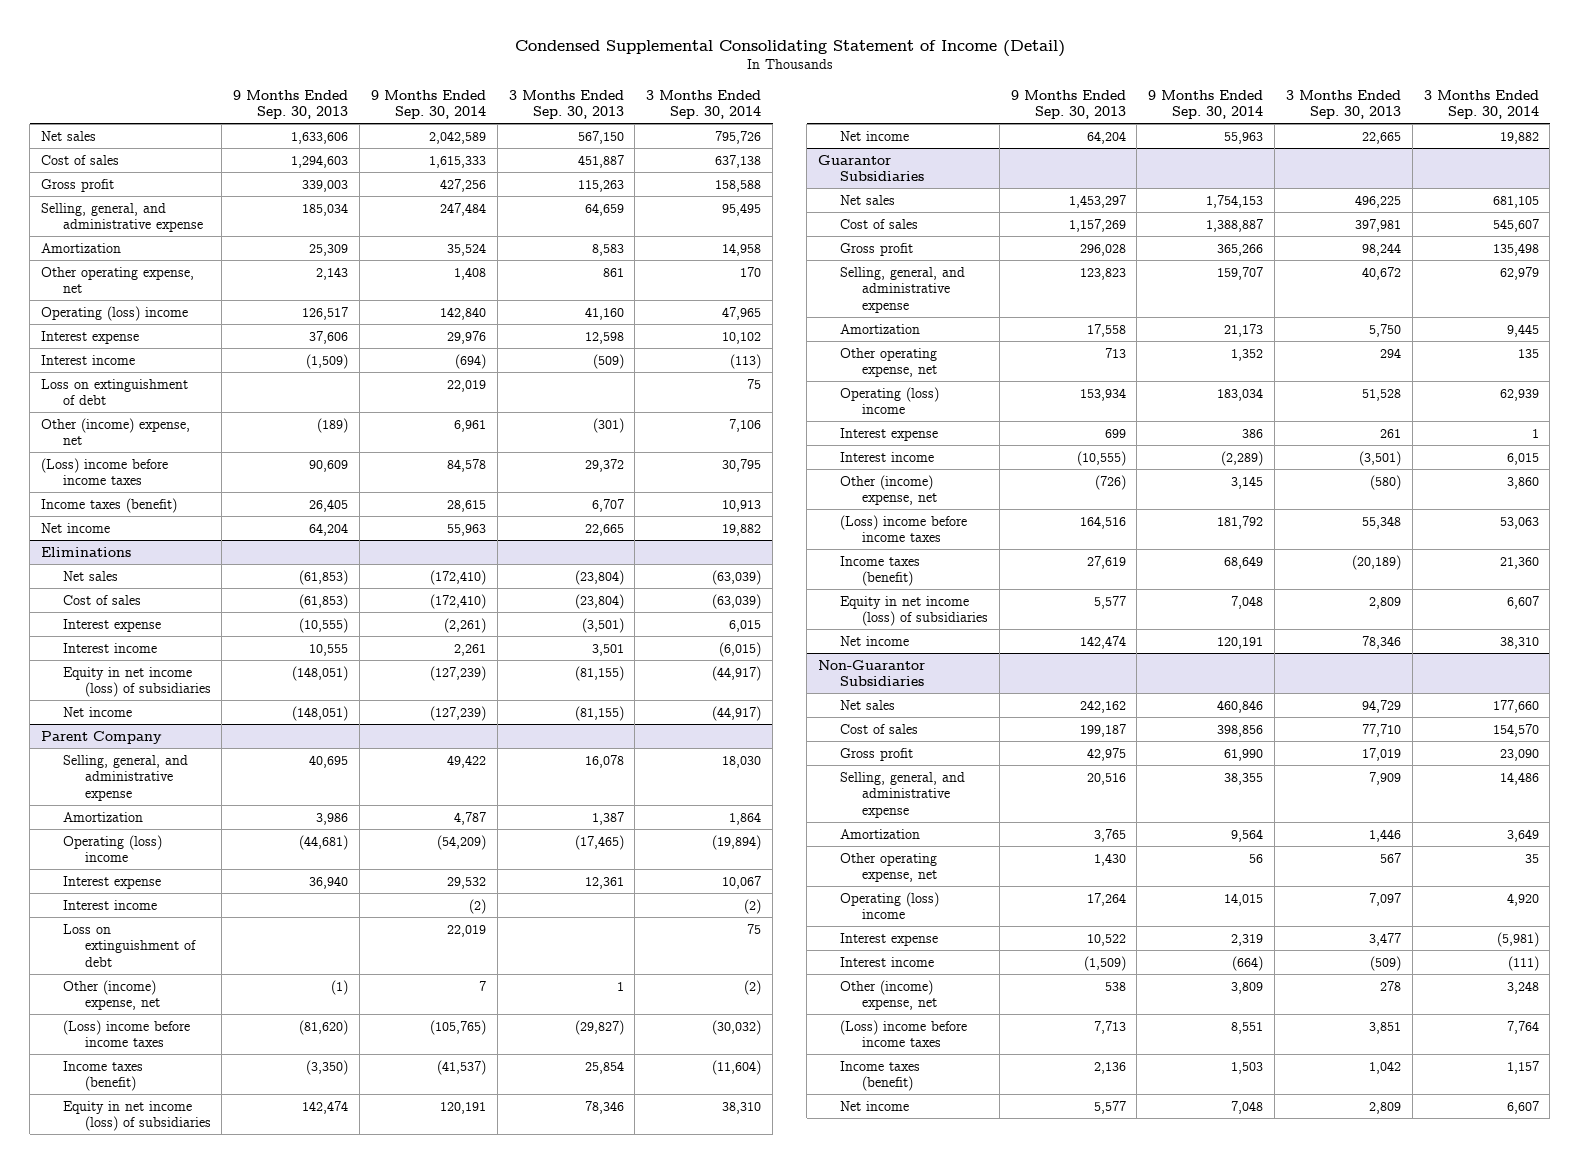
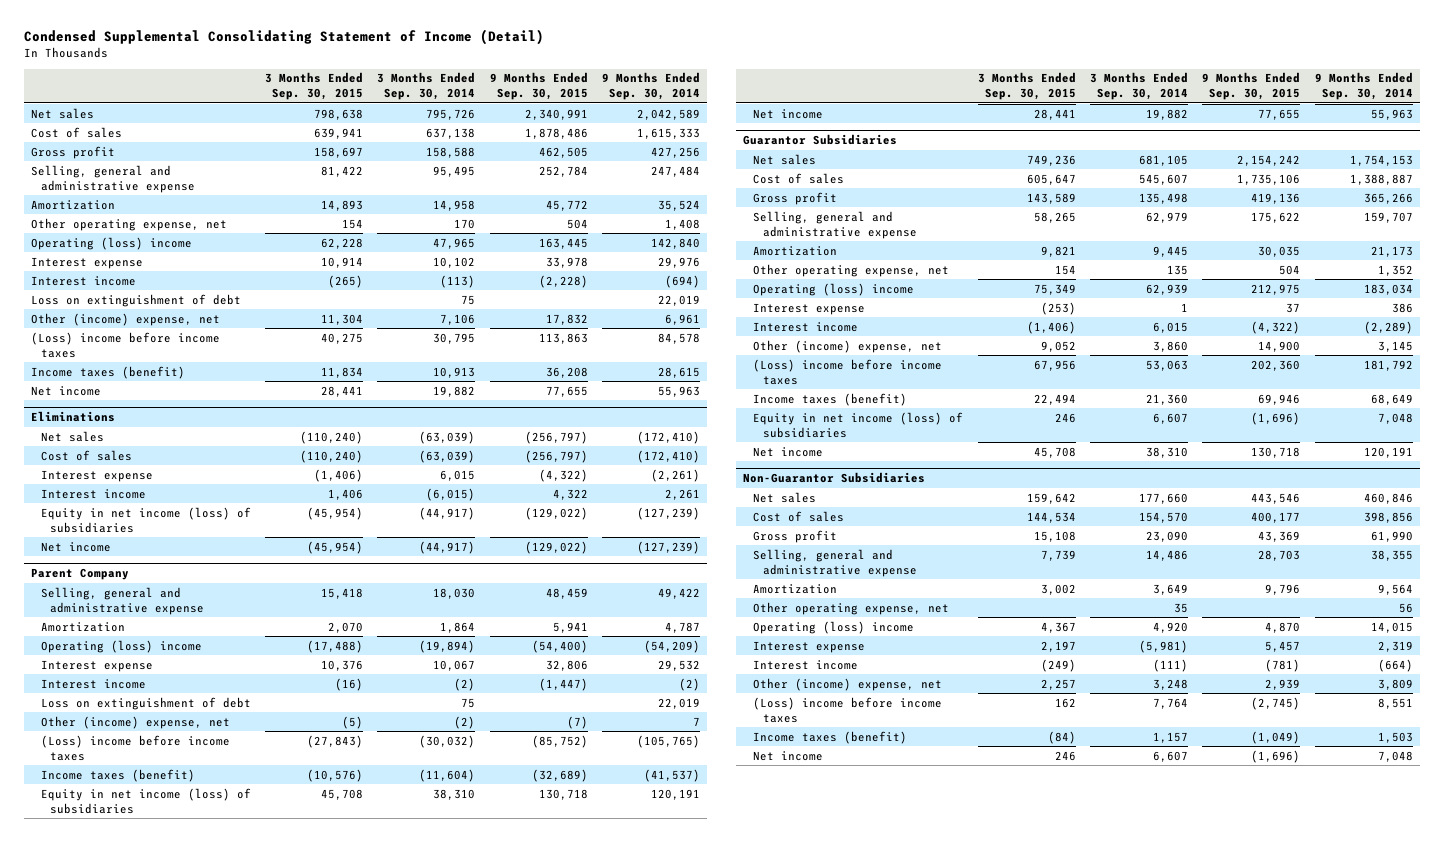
[233,89,349,120] 9 Months Ended Sep. 30, 2013 -> none
[508,89,624,120] 3 Months Ended Sep. 30, 2013 -> none
none -> [264,72,363,101] 3 Months Ended Sep. 30, 2015
none -> [489,72,588,101] 9 Months Ended Sep. 30, 2015
[40,202,203,233] Selling, general, and administrative expense -> [30,164,195,193] Selling, general and administrative expense
[62,754,188,801] Selling, general, and administrative expense -> [40,586,205,615] Selling, general and administrative expense
[840,266,966,313] Selling, general, and administrative expense -> [753,210,917,239] Selling, general and administrative expense
[840,771,966,818] Selling, general, and administrative expense -> [753,548,917,577] Selling, general and administrative expense

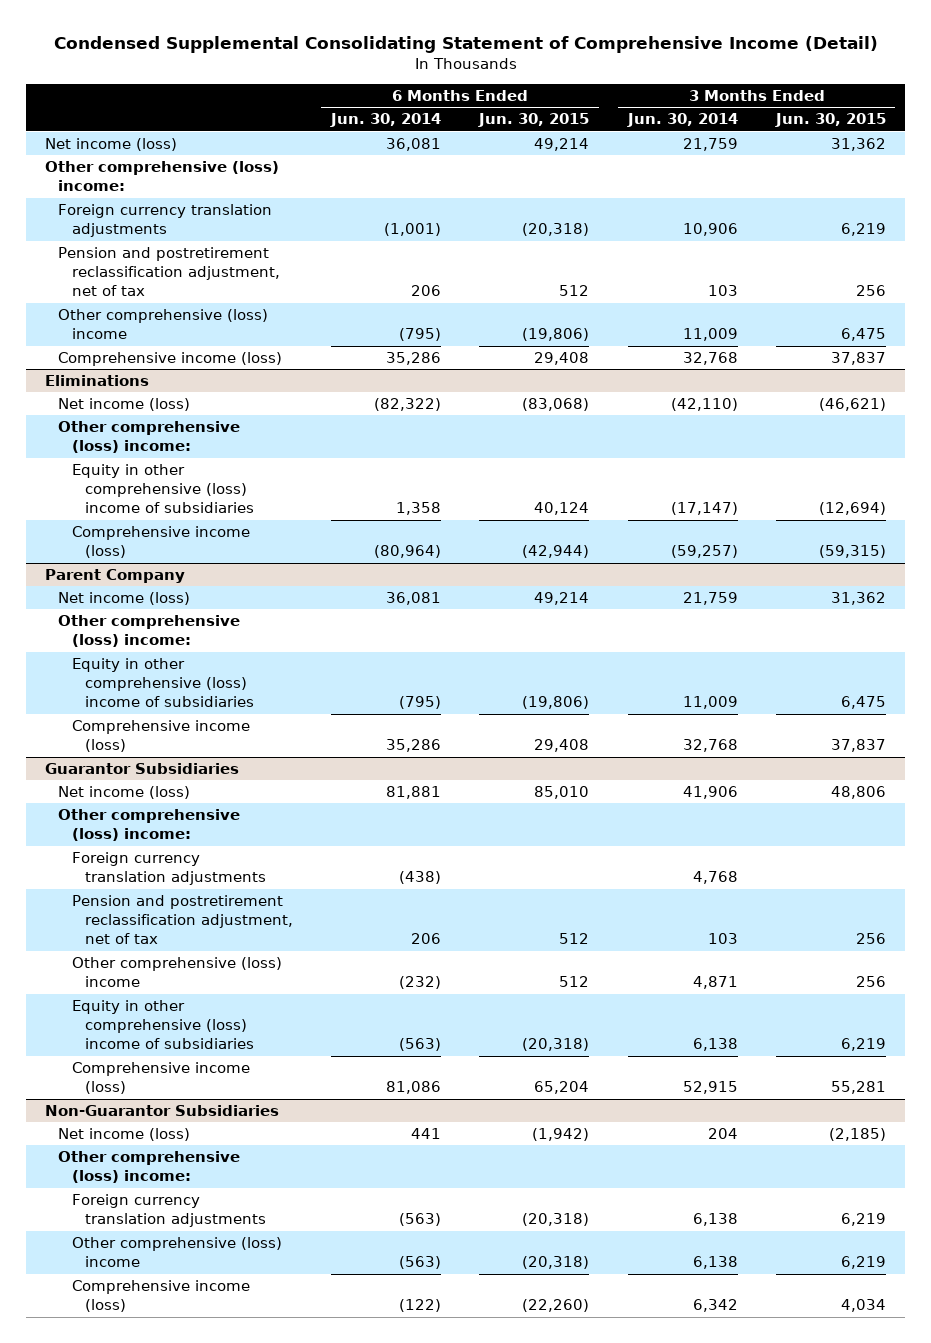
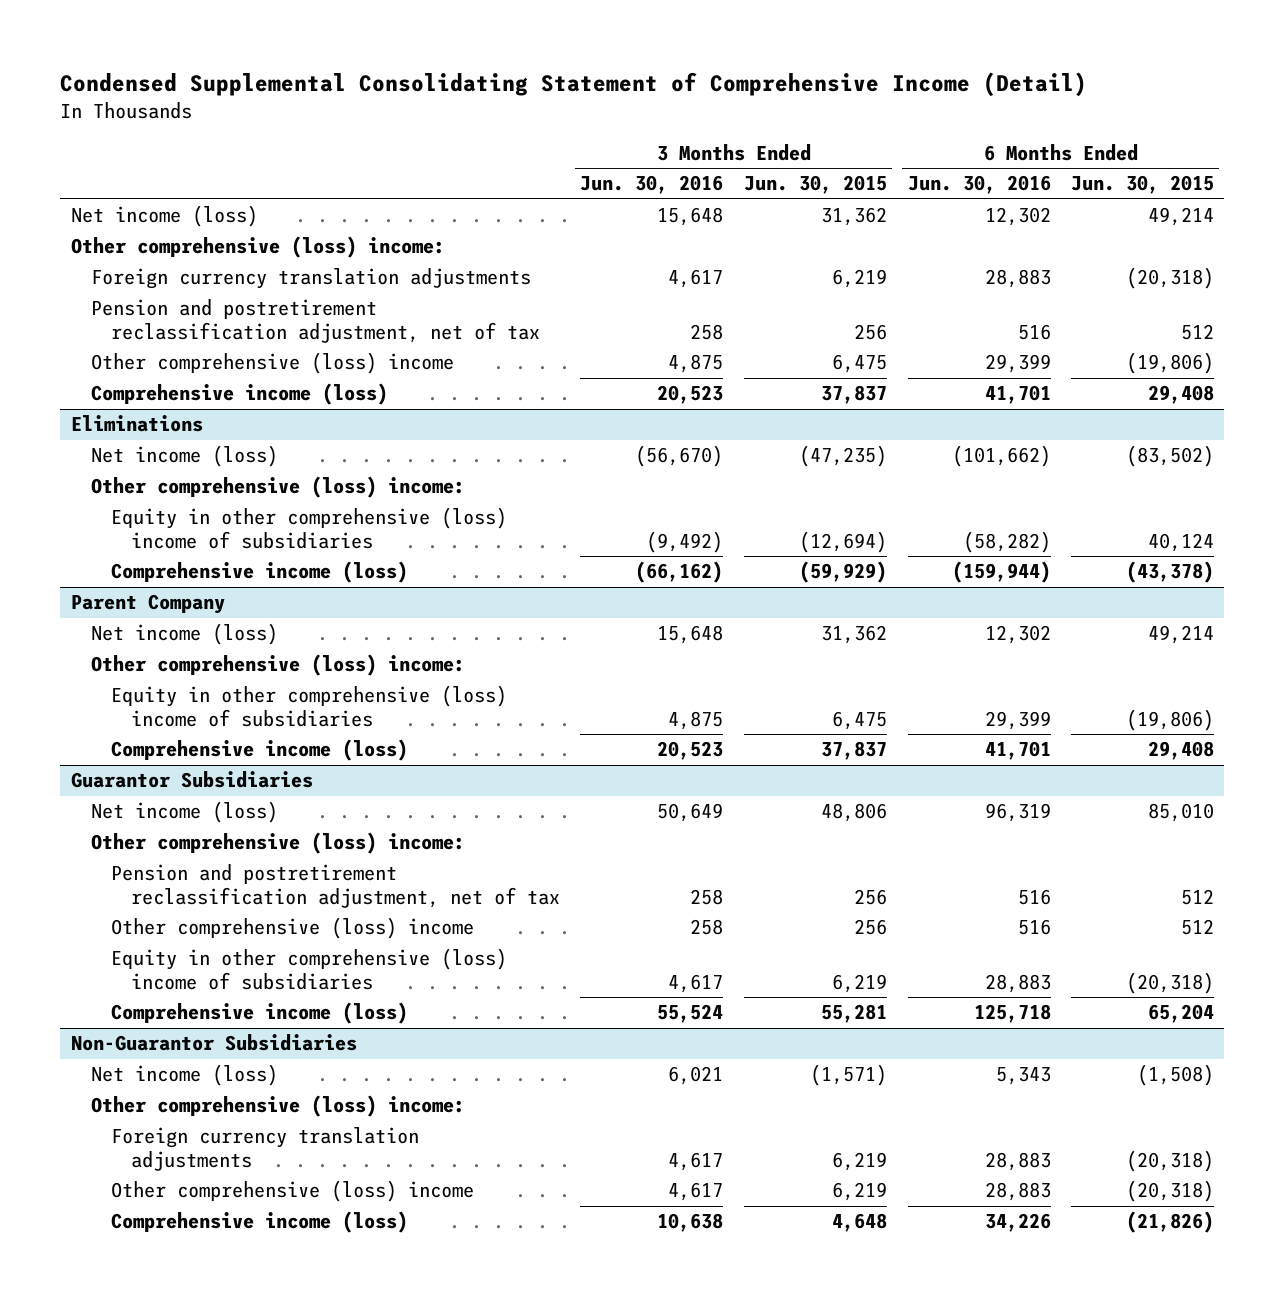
[329,113,441,128] Jun. 30, 2014 -> none
[626,113,738,128] Jun. 30, 2014 -> none
none -> [580,175,724,195] Jun. 30, 2016
none -> [907,175,1051,195] Jun. 30, 2016
[522,398,590,412] (83,068) -> [1126,445,1215,468] (83,502)
[818,398,886,412] (46,621) -> [798,445,887,468] (47,235)
[522,545,590,559] (42,944) -> [1126,561,1215,584] (43,378)
[818,545,886,559] (59,315) -> [798,561,887,584] (59,929)
[71,852,266,886] Foreign currency translation adjustments -> none
[532,1128,590,1142] (1,942) -> [1137,1064,1215,1087] (1,508)
[828,1128,886,1142] (2,185) -> [809,1064,887,1087] (1,571)
[522,1299,590,1313] (22,260) -> [1126,1211,1215,1234] (21,826)
[840,1299,886,1313] 4,034 -> [831,1213,887,1233] 4,648

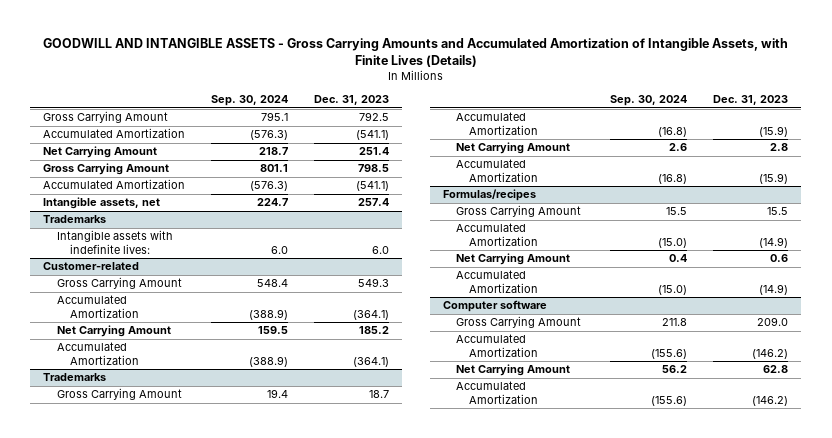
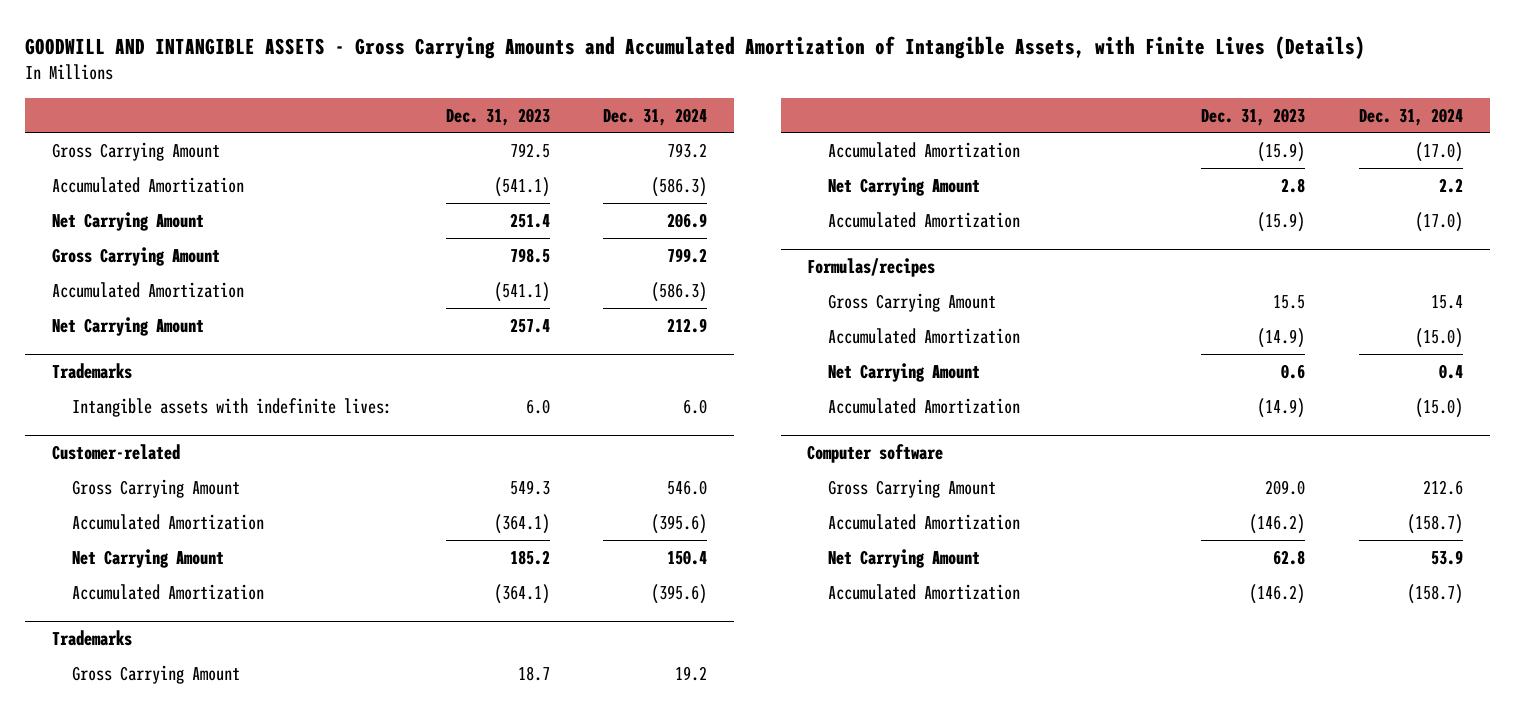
[211,95,289,107] Sep. 30, 2024 -> none
none -> [603,107,708,126] Dec. 31, 2024
[43,197,161,210] Intangible assets, net -> [51,316,204,336] Net Carrying Amount

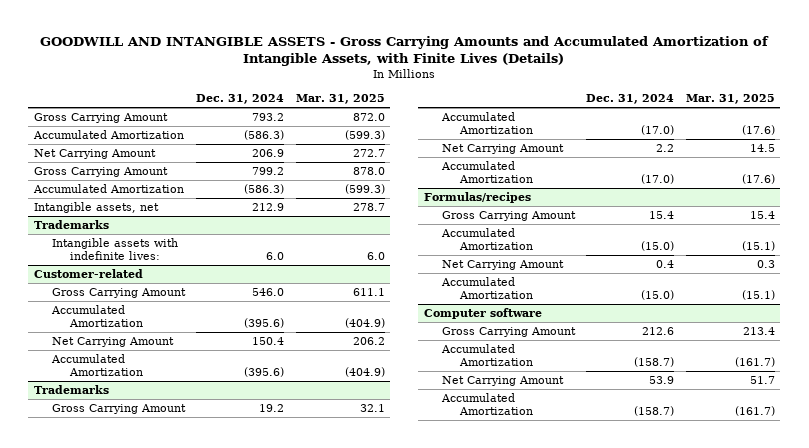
[445,107,550,126] Dec. 31, 2023 -> none
none -> [295,94,385,105] Mar. 31, 2025
[51,316,204,336] Net Carrying Amount -> [33,201,159,213] Intangible assets, net

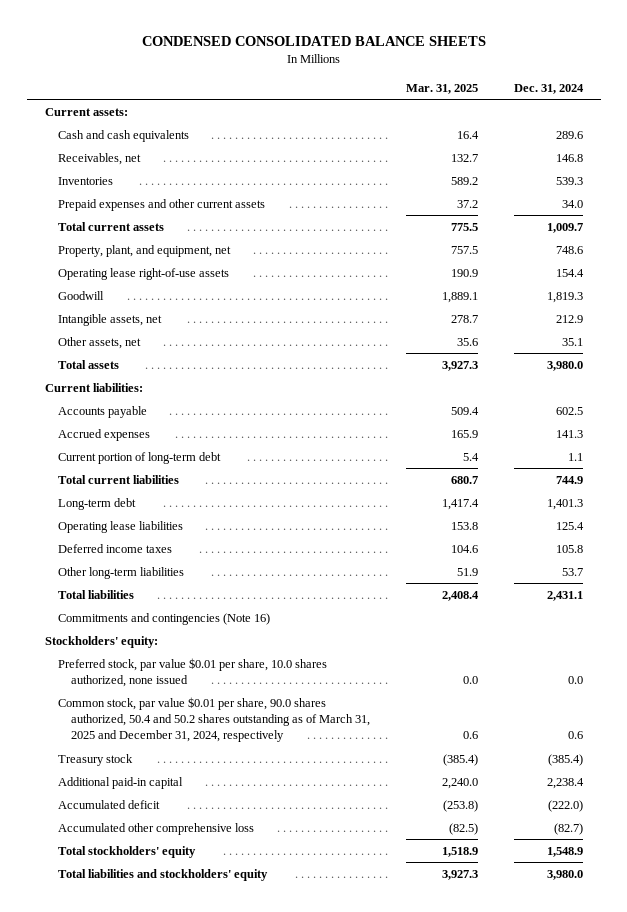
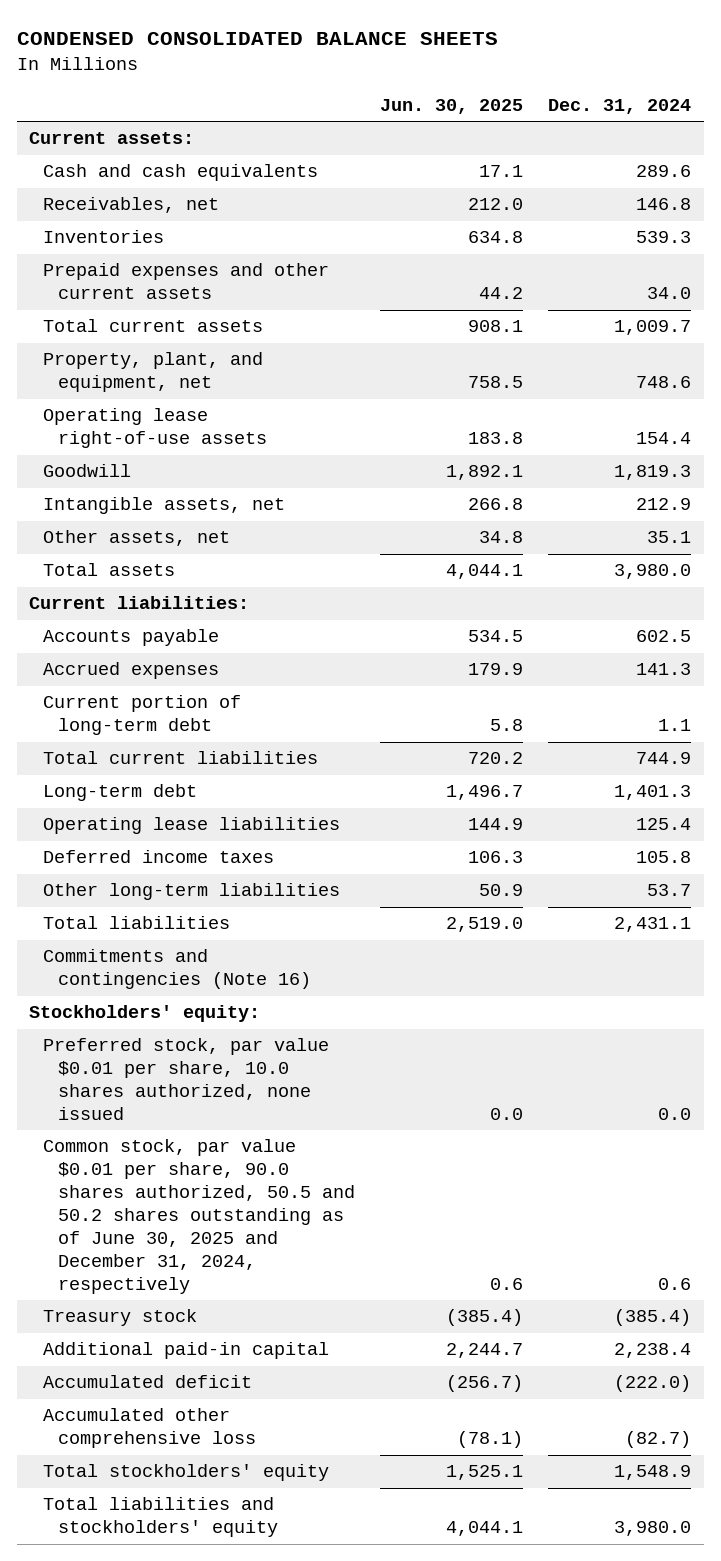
[405,83,478,94] Mar. 31, 2025 -> none
none -> [380,98,524,114] Jun. 30, 2025
[57,696,370,743] Common stock, par value $0.01 per share, 90.0 shares authorized, 50.4 and 50.2 shares outstanding as of March 31, 2025 and December 31, 2024, respectively -> [43,1139,355,1294] Common stock, par value $0.01 per share, 90.0 shares authorized, 50.5 and 50.2 shares outstanding as of June 30, 2025 and December 31, 2024, respectively

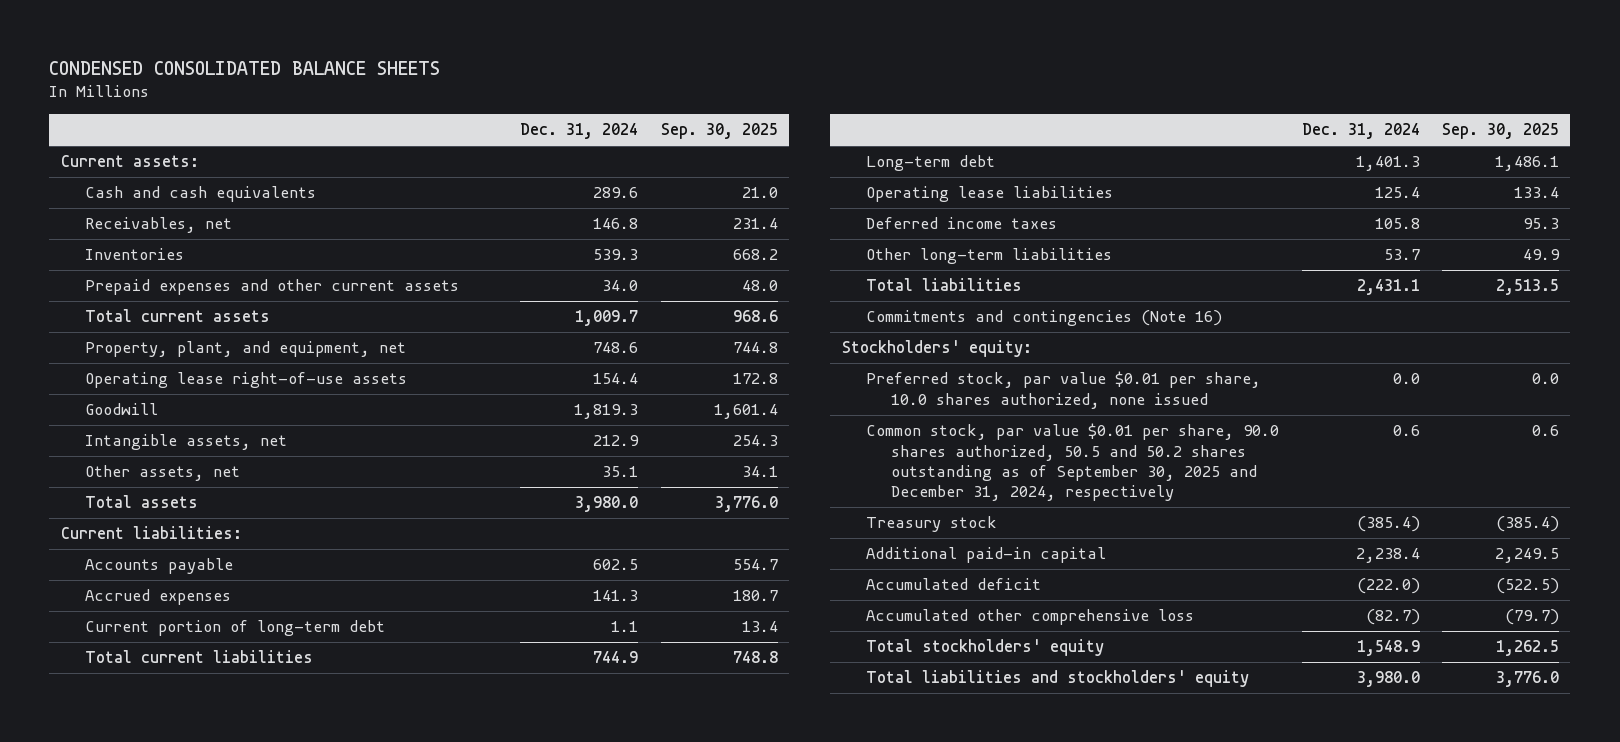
[380,98,524,114] Jun. 30, 2025 -> none
none -> [660,123,778,140] Sep. 30, 2025
[43,1139,355,1294] Common stock, par value $0.01 per share, 90.0 shares authorized, 50.5 and 50.2 shares outstanding as of June 30, 2025 and December 31, 2024, respectively -> [866,423,1280,502] Common stock, par value $0.01 per share, 90.0 shares authorized, 50.5 and 50.2 shares outstanding as of September 30, 2025 and December 31, 2024, respectively

